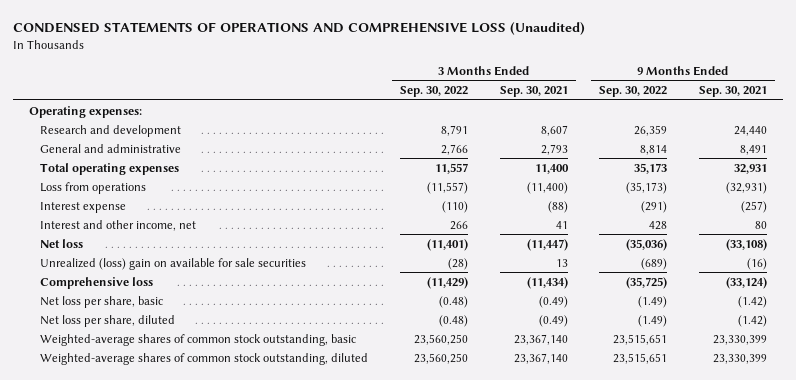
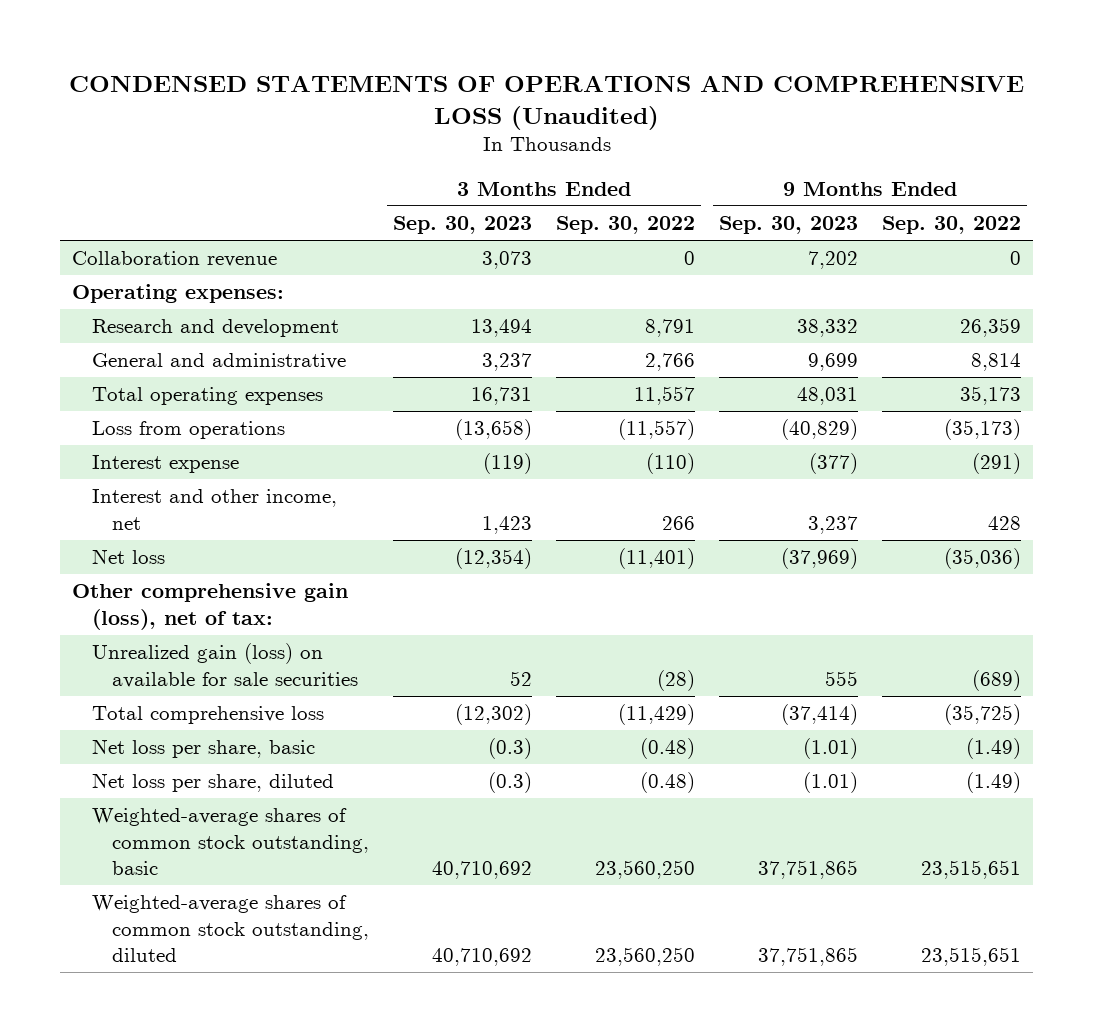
[499,86,568,98] Sep. 30, 2021 -> none
[699,86,768,98] Sep. 30, 2021 -> none
none -> [393,216,533,235] Sep. 30, 2023
none -> [719,216,859,235] Sep. 30, 2023
none -> [72,251,278,268] Collaboration revenue
none -> [72,583,349,630] Other comprehensive gain (loss), net of tax:
[40,257,307,270] Unrealized (loss) gain on available for sale securities -> [92,643,359,688] Unrealized gain (loss) on available for sale securities
[40,276,154,289] Comprehensive loss -> [92,706,325,725] Total comprehensive loss

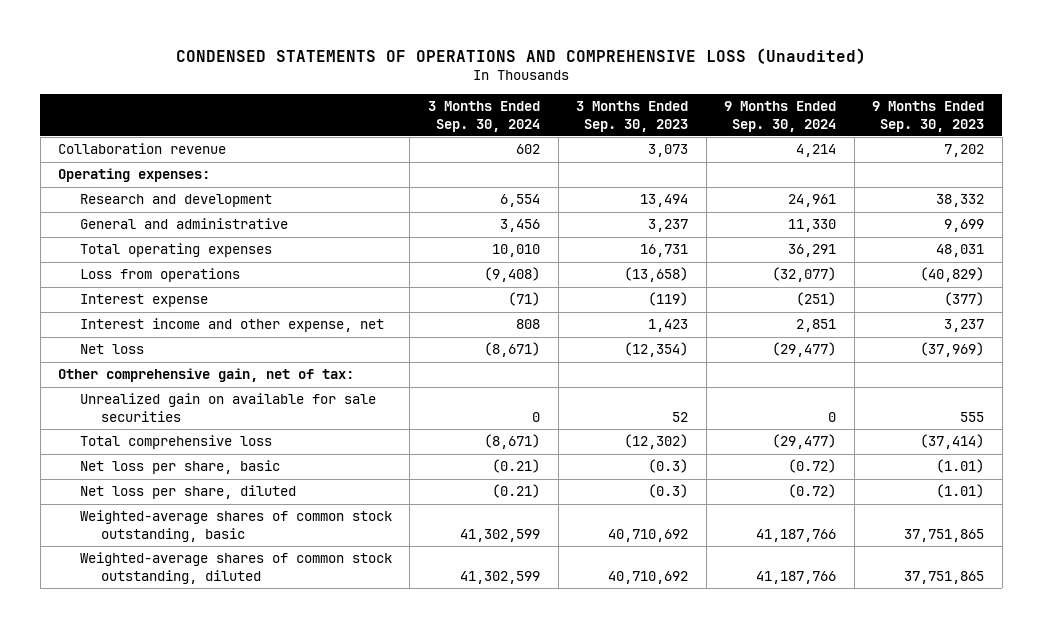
[556,216,696,235] Sep. 30, 2022 -> none
[882,216,1022,235] Sep. 30, 2022 -> none
none -> [427,101,540,132] 3 Months Ended Sep. 30, 2024
none -> [724,101,837,132] 9 Months Ended Sep. 30, 2024
[92,489,338,530] Interest and other income, net -> [79,318,384,333] Interest income and other expense, net
[72,583,349,630] Other comprehensive gain (loss), net of tax: -> [58,368,355,383] Other comprehensive gain, net of tax:
[92,643,359,688] Unrealized gain (loss) on available for sale securities -> [79,393,376,422] Unrealized gain on available for sale securities

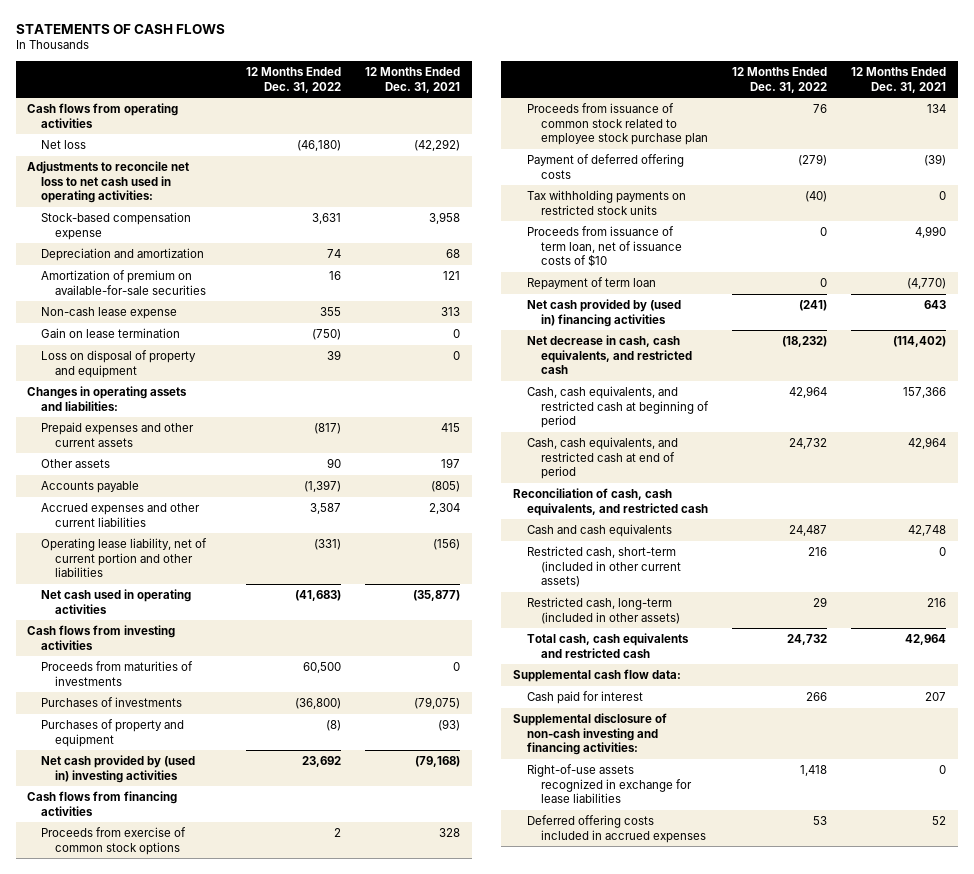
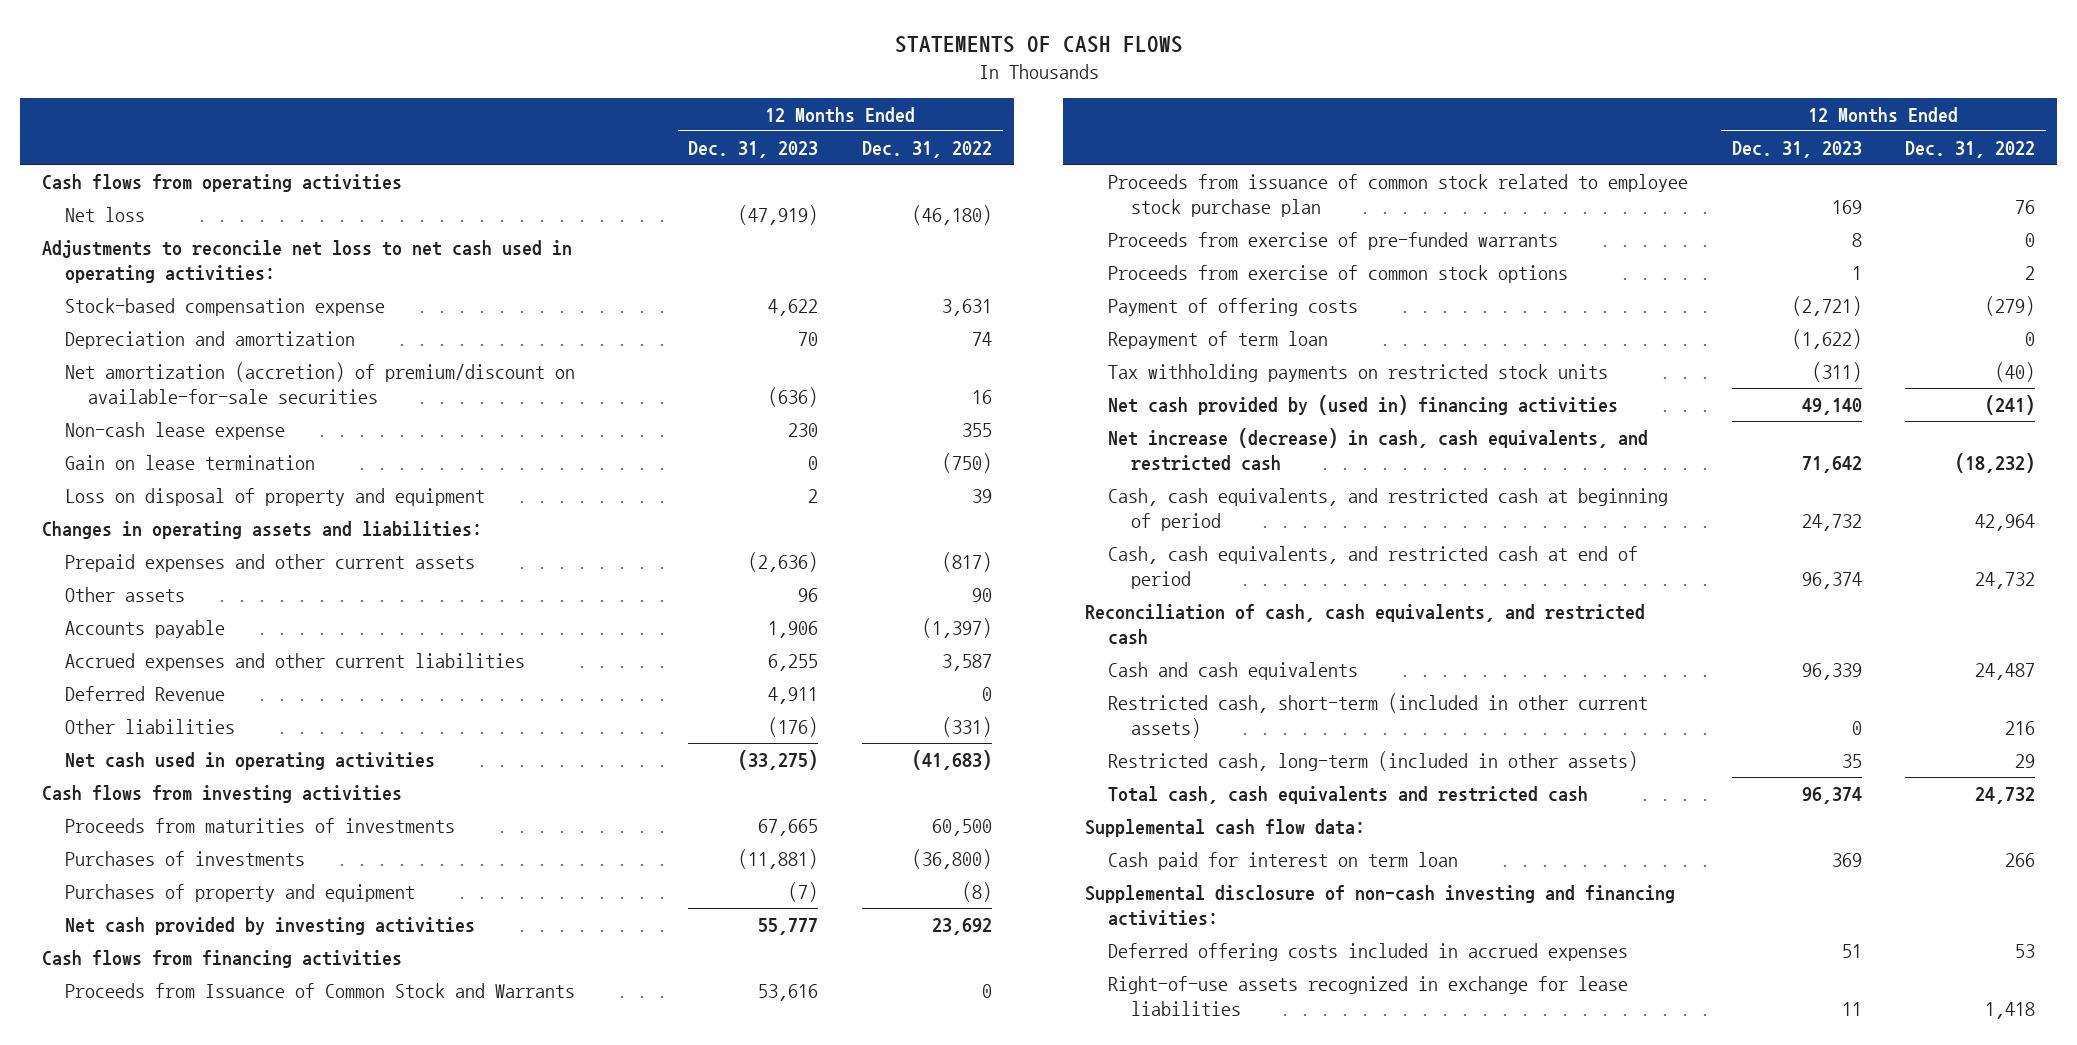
[365,67,461,93] 12 Months Ended Dec. 31, 2021 -> none
none -> [688,140,819,158] Dec. 31, 2023
[41,270,207,295] Amortization of premium on available-for-sale securities -> [64,361,575,404] Net amortization (accretion) of premium/discount on available-for-sale securities
none -> [64,685,225,701] Deferred Revenue
[41,538,208,578] Operating lease liability, net of current portion and other liabilities -> [64,718,235,734] Other liabilities
[41,755,196,783] Net cash provided by (used in) investing activities -> [64,916,475,935] Net cash provided by investing activities
none -> [64,982,575,998] Proceeds from Issuance of Common Stock and Warrants
[527,226,683,268] Proceeds from issuance of term loan, net of issuance costs of $10 -> none
none -> [1108,231,1559,250] Proceeds from exercise of pre-funded warrants
[41,827,187,855] Proceeds from exercise of common stock options -> [1108,264,1569,283] Proceeds from exercise of common stock options
[527,154,685,179] Payment of deferred offering costs -> [1108,297,1359,316] Payment of offering costs
[527,190,687,215] Tax withholding payments on restricted stock units -> [1108,363,1609,382] Tax withholding payments on restricted stock units
[527,335,693,375] Net decrease in cash, cash equivalents, and restricted cash -> [1108,427,1649,471] Net increase (decrease) in cash, cash equivalents, and restricted cash
[527,691,644,705] Cash paid for interest -> [1108,851,1459,870] Cash paid for interest on term loan
[527,764,693,804] Right-of-use assets recognized in exchange for lease liabilities -> [1108,975,1629,1016] Right-of-use assets recognized in exchange for lease liabilities

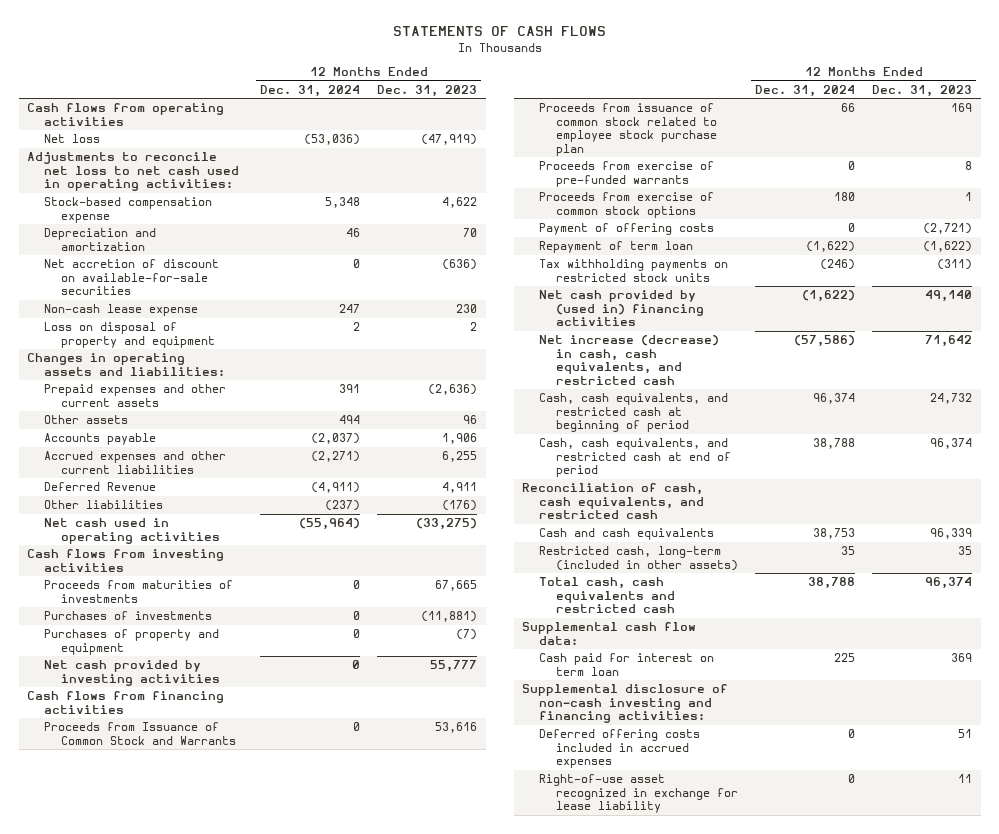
[862,140,993,158] Dec. 31, 2022 -> none
none -> [259,84,360,97] Dec. 31, 2024
[64,361,575,404] Net amortization (accretion) of premium/discount on available-for-sale securities -> [44,259,220,296] Net accretion of discount on available-for-sale securities
[64,454,315,470] Gain on lease termination -> none
[1108,692,1649,738] Restricted cash, short-term (included in other current assets) -> none
[1108,975,1629,1016] Right-of-use assets recognized in exchange for lease liabilities -> [539,774,738,814] Right-of-use asset recognized in exchange for lease liability

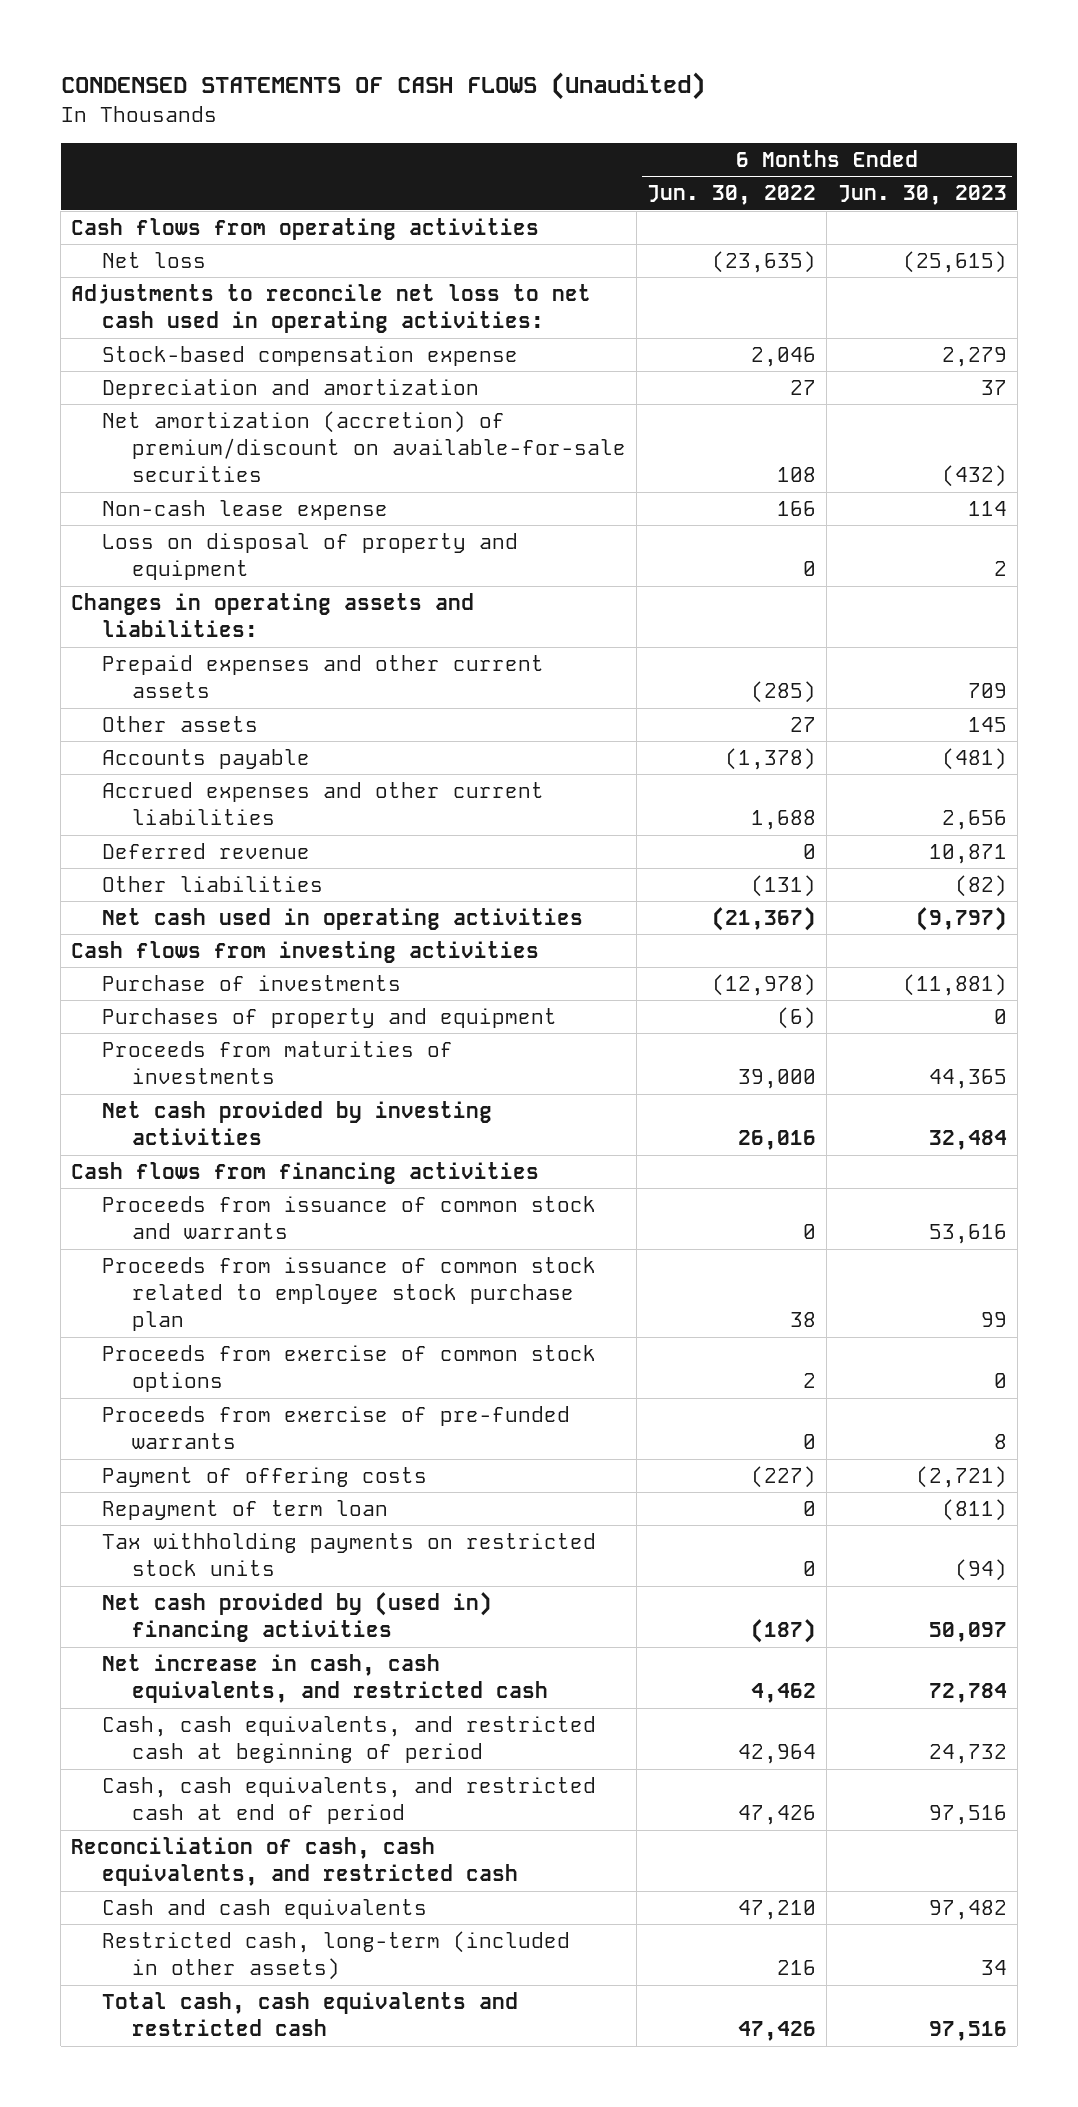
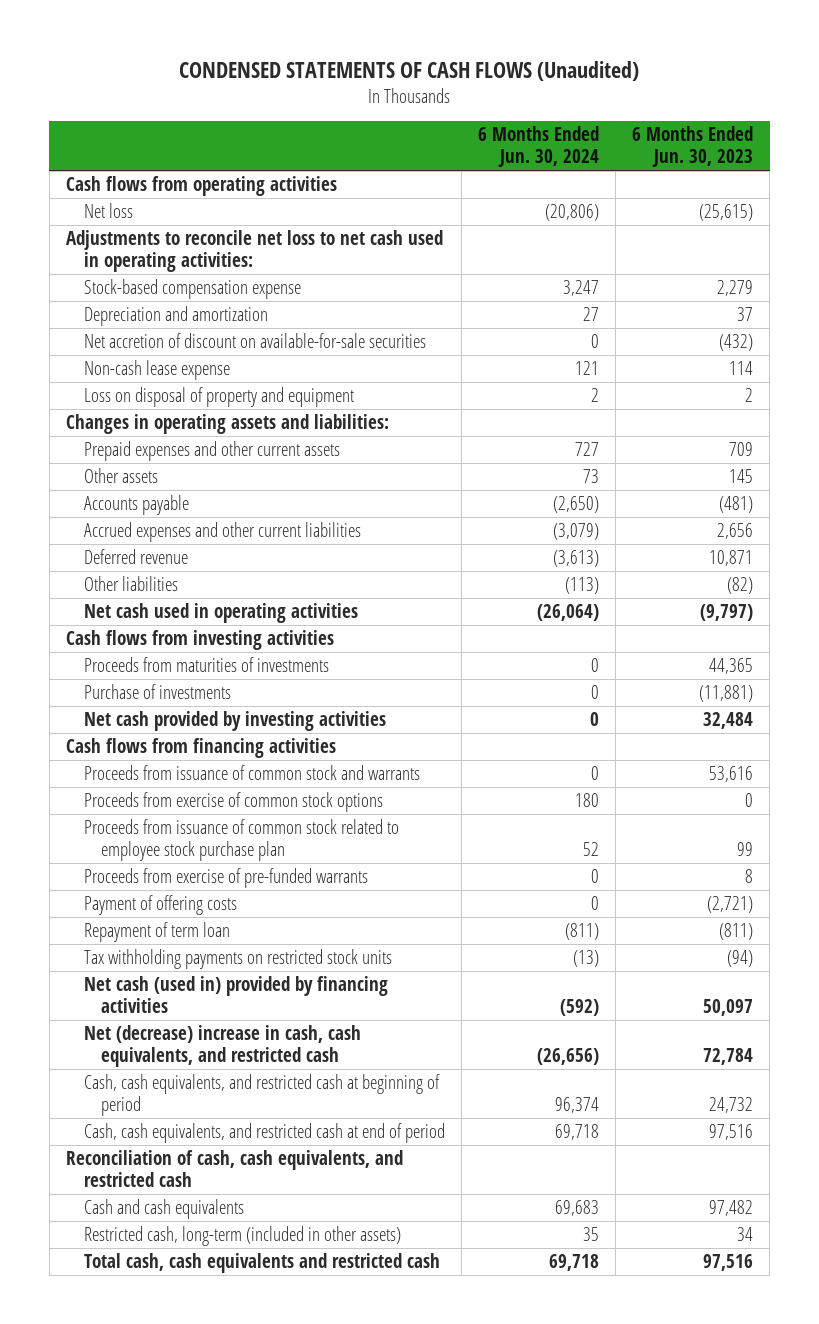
[647,185,817,206] Jun. 30, 2022 -> none
none -> [477,126,599,168] 6 Months Ended Jun. 30, 2024
[101,411,627,483] Net amortization (accretion) of premium/discount on available-for-sale securities -> [83,333,426,349] Net accretion of discount on available-for-sale securities
[101,1008,557,1029] Purchases of property and equipment -> none
[101,975,401,992] Purchase of investments -> [83,684,231,700] Purchase of investments
[101,1257,596,1332] Proceeds from issuance of common stock related to employee stock purchase plan -> [83,819,399,862] Proceeds from issuance of common stock related to employee stock purchase plan
[101,1592,492,1643] Net cash provided by (used in) financing activities -> [83,976,388,1014] Net cash (used in) provided by financing activities
[101,1654,549,1704] Net increase in cash, cash equivalents, and restricted cash -> [83,1025,361,1068] Net (decrease) increase in cash, cash equivalents, and restricted cash

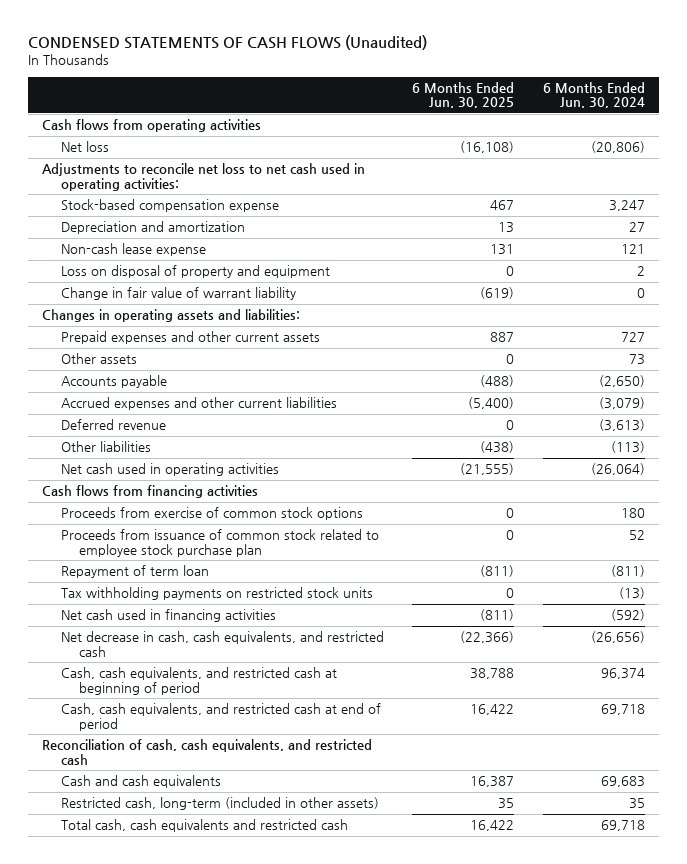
[631,126,753,168] 6 Months Ended Jun. 30, 2023 -> none
none -> [412,81,515,109] 6 Months Ended Jun. 30, 2025
[83,333,426,349] Net accretion of discount on available-for-sale securities -> none
none -> [60,287,296,301] Change in fair value of warrant liability
[65,630,334,651] Cash flows from investing activities -> none
[83,657,329,673] Proceeds from maturities of investments -> none
[83,684,231,700] Purchase of investments -> none
[83,711,386,732] Net cash provided by investing activities -> none
[83,765,420,781] Proceeds from issuance of common stock and warrants -> none
[83,868,368,889] Proceeds from exercise of pre-funded warrants -> none
[83,895,237,916] Payment of offering costs -> none
[83,976,388,1014] Net cash (used in) provided by financing activities -> [60,609,276,623] Net cash used in financing activities
[83,1025,361,1068] Net (decrease) increase in cash, cash equivalents, and restricted cash -> [60,631,384,657] Net decrease in cash, cash equivalents, and restricted cash

